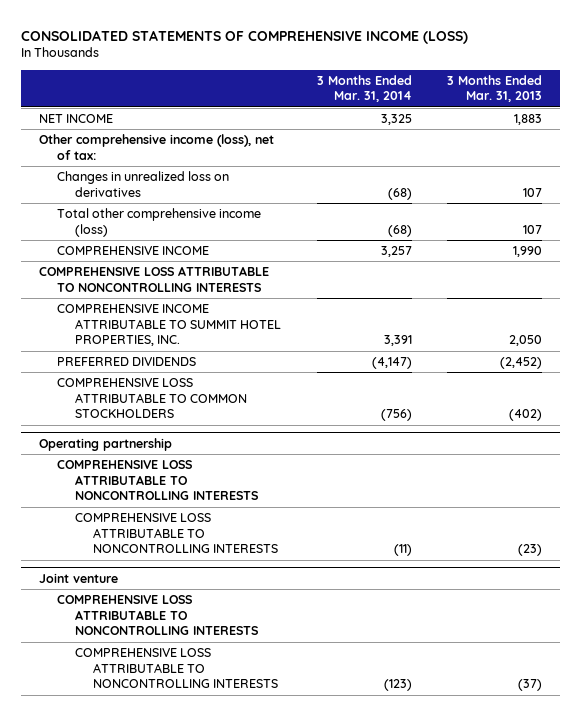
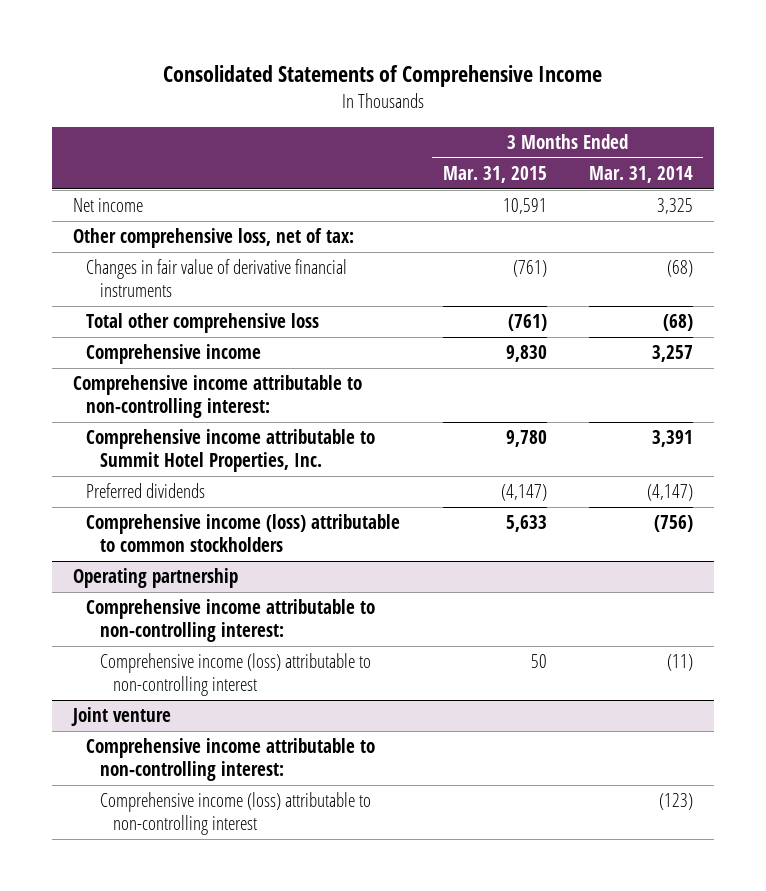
[21,29,469,44] CONSOLIDATED STATEMENTS OF COMPREHENSIVE INCOME (LOSS) -> [162,64,602,87] Consolidated Statements of Comprehensive Income
[447,74,543,103] 3 Months Ended Mar. 31, 2013 -> none
none -> [442,166,547,184] Mar. 31, 2015
[39,114,114,124] NET INCOME -> [73,198,144,213] Net income
[39,134,275,160] Other comprehensive income (loss), net of tax: -> [73,228,355,249] Other comprehensive loss, net of tax:
[57,171,230,197] Changes in unrealized loss on derivatives -> [86,259,348,298] Changes in fair value of derivative financial instruments
[57,208,262,237] Total other comprehensive income (loss) -> [86,313,320,334] Total other comprehensive loss
[57,246,210,256] COMPREHENSIVE INCOME -> [86,344,262,365] Comprehensive income
[39,266,270,292] COMPREHENSIVE LOSS ATTRIBUTABLE TO NONCONTROLLING INTERESTS -> [73,375,363,419] Comprehensive income attributable to non-controlling interest:
[57,304,281,347] COMPREHENSIVE INCOME ATTRIBUTABLE TO SUMMIT HOTEL PROPERTIES, INC. -> [86,429,376,473] Comprehensive income attributable to Summit Hotel Properties, Inc.
[57,357,197,367] PREFERRED DIVIDENDS -> [86,483,206,499] Preferred dividends
[57,378,247,419] COMPREHENSIVE LOSS ATTRIBUTABLE TO COMMON STOCKHOLDERS -> [86,514,401,553] Comprehensive income (loss) attributable to common stockholders
[57,460,258,501] COMPREHENSIVE LOSS ATTRIBUTABLE TO NONCONTROLLING INTERESTS -> [86,599,376,643] Comprehensive income attributable to non-controlling interest:
[74,513,278,554] COMPREHENSIVE LOSS ATTRIBUTABLE TO NONCONTROLLING INTERESTS -> [99,653,371,697] Comprehensive income (loss) attributable to non-controlling interest
[57,595,258,636] COMPREHENSIVE LOSS ATTRIBUTABLE TO NONCONTROLLING INTERESTS -> [86,738,376,782] Comprehensive income attributable to non-controlling interest:
[74,648,278,689] COMPREHENSIVE LOSS ATTRIBUTABLE TO NONCONTROLLING INTERESTS -> [99,792,371,836] Comprehensive income (loss) attributable to non-controlling interest

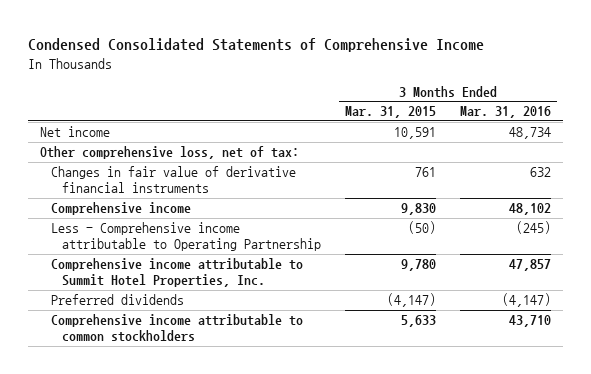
[162,64,602,87] Consolidated Statements of Comprehensive Income -> [28,38,485,53] Condensed Consolidated Statements of Comprehensive Income
[588,166,693,184] Mar. 31, 2014 -> none
none -> [460,106,552,119] Mar. 31, 2016
[86,313,320,334] Total other comprehensive loss -> none
[512,260,547,278] (761) -> [415,167,437,178] 761
[73,375,363,419] Comprehensive income attributable to non-controlling interest: -> none
none -> [51,222,322,252] Less - Comprehensive income attributable to Operating Partnership
[73,568,239,589] Operating partnership -> none
[86,599,376,643] Comprehensive income attributable to non-controlling interest: -> none
[99,653,371,697] Comprehensive income (loss) attributable to non-controlling interest -> none
[71,707,172,727] Joint venture -> none
[86,738,376,782] Comprehensive income attributable to non-controlling interest: -> none
[99,792,371,836] Comprehensive income (loss) attributable to non-controlling interest -> none
[86,514,401,553] Comprehensive income (loss) attributable to common stockholders -> [51,314,304,343] Comprehensive income attributable to common stockholders

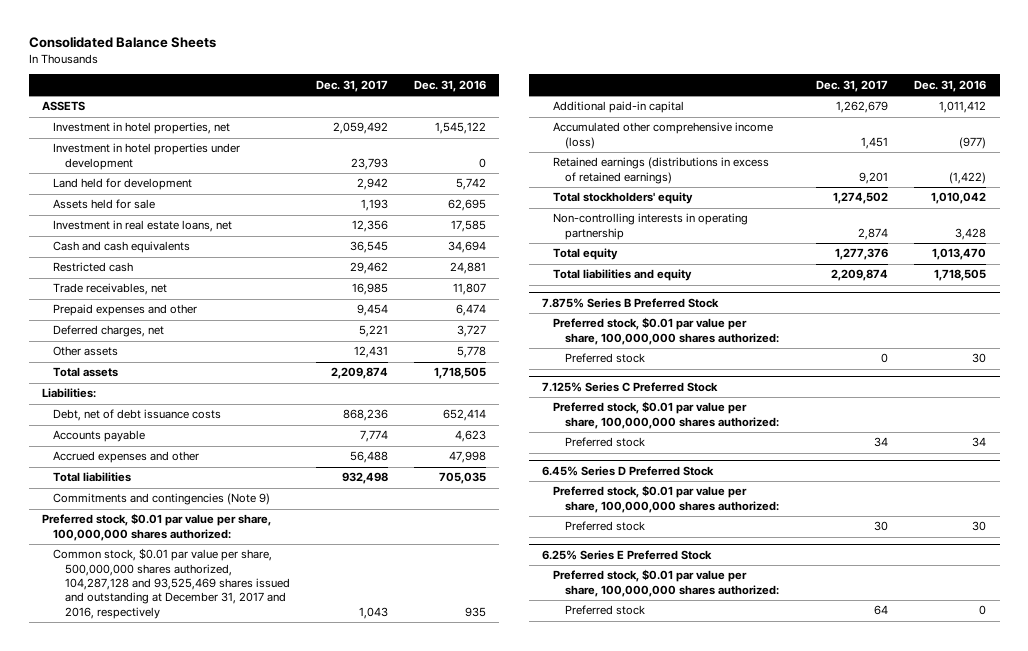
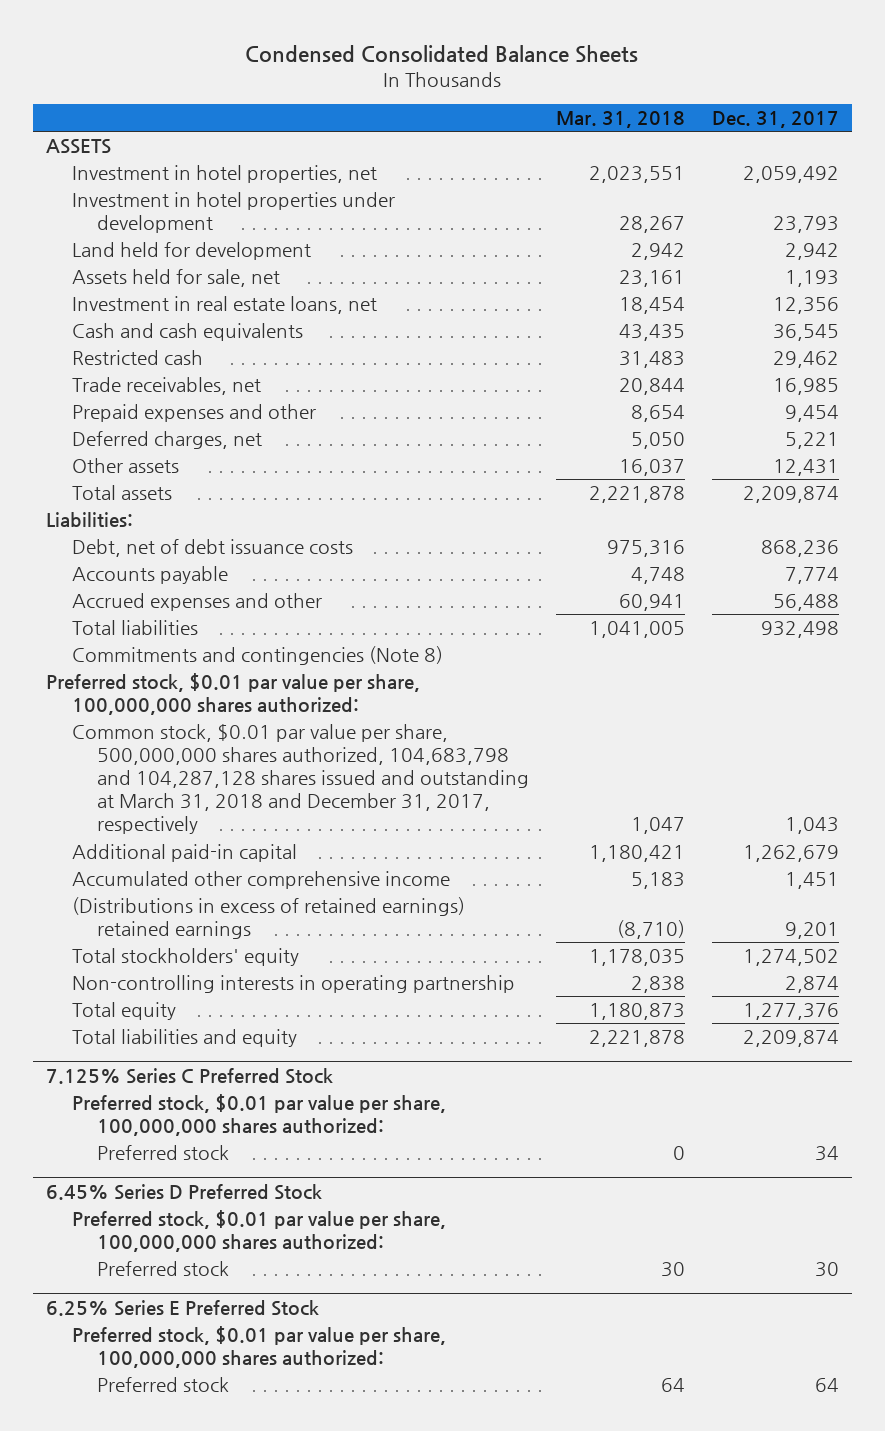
[28,35,216,48] Consolidated Balance Sheets -> [245,44,639,63] Condensed Consolidated Balance Sheets
[414,79,487,92] Dec. 31, 2016 -> none
none -> [556,110,686,128] Mar. 31, 2018
[53,199,156,210] Assets held for sale -> [71,269,280,288] Assets held for sale, net
[53,493,271,506] Commitments and contingencies (Note 9) -> [71,646,443,666] Commitments and contingencies (Note 8)
[53,548,290,619] Common stock, $0.01 par value per share, 500,000,000 shares authorized, 104,287,128 and 93,525,469 shares issued and outstanding at December 31, 2017 and 2016, respectively -> [71,724,530,835] Common stock, $0.01 par value per share, 500,000,000 shares authorized, 104,683,798 and 104,287,128 shares issued and outstanding at March 31, 2018 and December 31, 2017, respectively
[553,122,774,149] Accumulated other comprehensive income (loss) -> [71,871,450,890] Accumulated other comprehensive income
[553,157,770,184] Retained earnings (distributions in excess of retained earnings) -> [71,897,465,940] (Distributions in excess of retained earnings) retained earnings
[541,297,719,308] 7.875% Series B Preferred Stock -> none
[553,317,780,345] Preferred stock, $0.01 par value per share, 100,000,000 shares authorized: -> none
[565,353,646,364] Preferred stock -> none

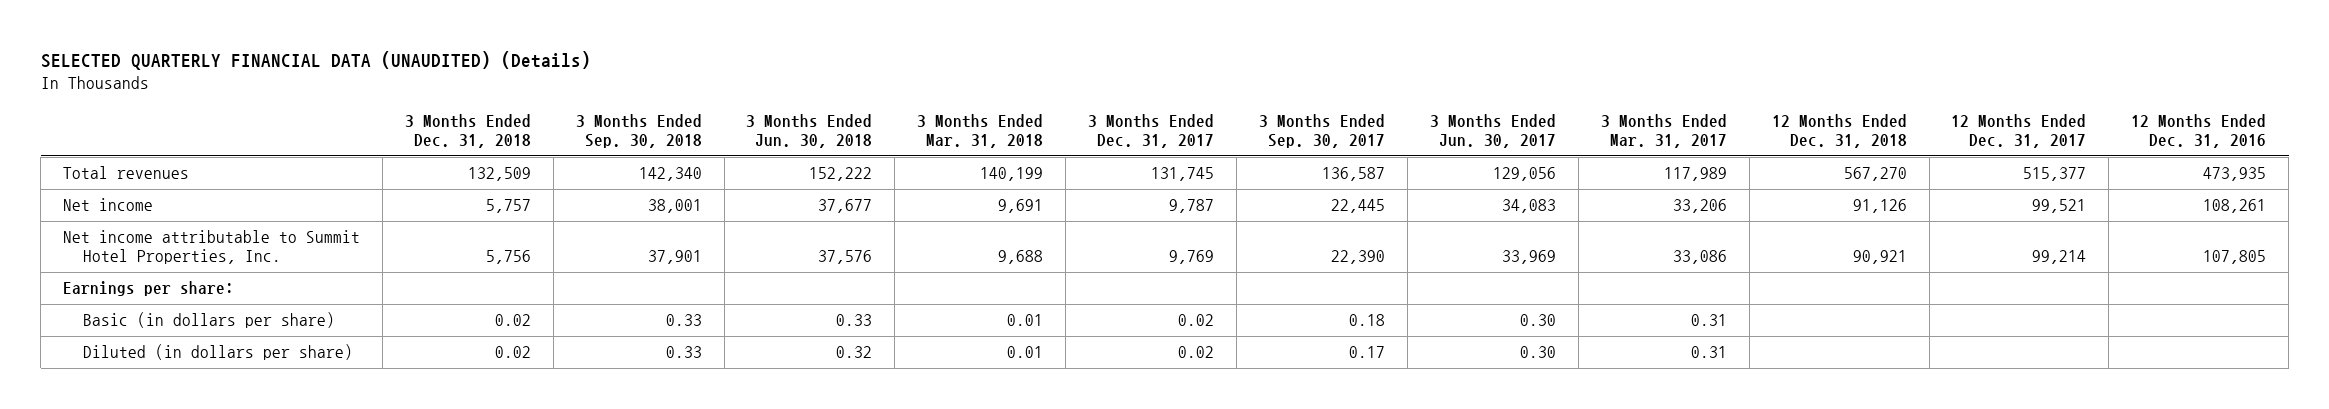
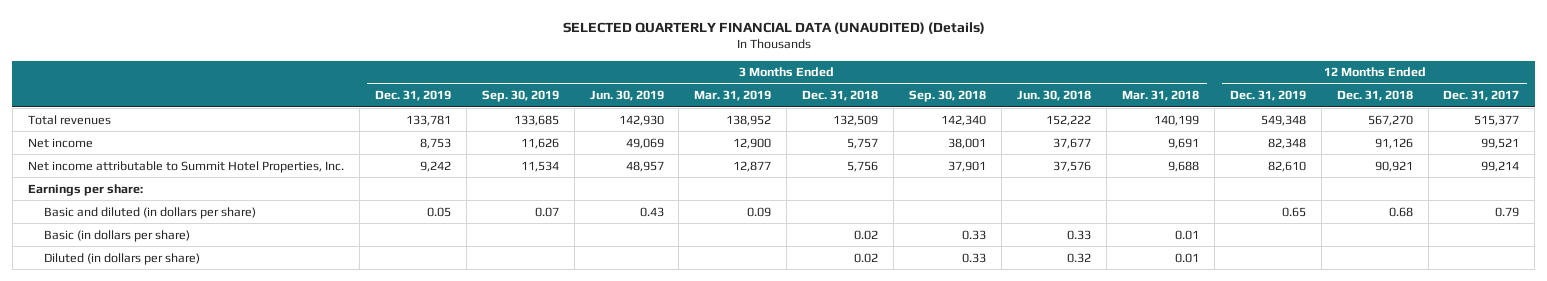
[1088,114,1215,149] 3 Months Ended Dec. 31, 2017 -> none
[1259,114,1386,149] 3 Months Ended Sep. 30, 2017 -> none
[1429,114,1556,149] 3 Months Ended Jun. 30, 2017 -> none
[1600,114,1727,149] 3 Months Ended Mar. 31, 2017 -> none
[2131,114,2267,149] 12 Months Ended Dec. 31, 2016 -> none
none -> [374,90,451,102] Dec. 31, 2019
none -> [481,90,559,103] Sep. 30, 2019
none -> [589,90,664,102] Jun. 30, 2019
none -> [694,90,772,102] Mar. 31, 2019
none -> [1229,90,1306,102] Dec. 31, 2019
none -> [43,206,256,219] Basic and diluted (in dollars per share)

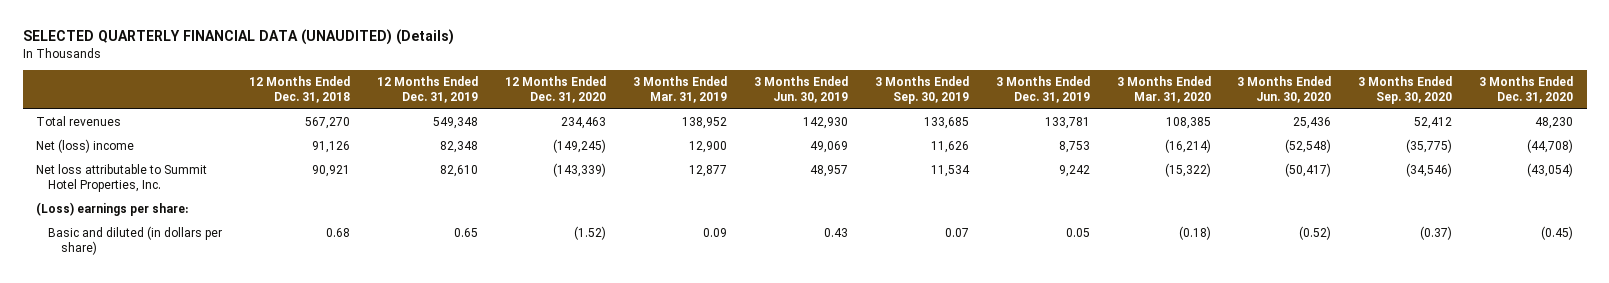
[802,90,879,102] Dec. 31, 2018 -> none
[909,90,987,103] Sep. 30, 2018 -> none
[1016,90,1091,102] Jun. 30, 2018 -> none
[1121,90,1199,102] Mar. 31, 2018 -> none
[1443,90,1520,102] Dec. 31, 2017 -> none
none -> [505,76,607,103] 12 Months Ended Dec. 31, 2020
none -> [1116,76,1211,103] 3 Months Ended Mar. 31, 2020
none -> [1237,76,1332,103] 3 Months Ended Jun. 30, 2020
none -> [1358,76,1453,104] 3 Months Ended Sep. 30, 2020
none -> [1479,76,1574,103] 3 Months Ended Dec. 31, 2020
[27,137,93,148] Net income -> [35,139,134,154] Net (loss) income
[27,160,344,173] Net income attributable to Summit Hotel Properties, Inc. -> [35,164,207,193] Net loss attributable to Summit Hotel Properties, Inc.
[27,183,143,196] Earnings per share: -> [35,202,188,217] (Loss) earnings per share:
[43,229,190,242] Basic (in dollars per share) -> none
[43,252,200,265] Diluted (in dollars per share) -> none

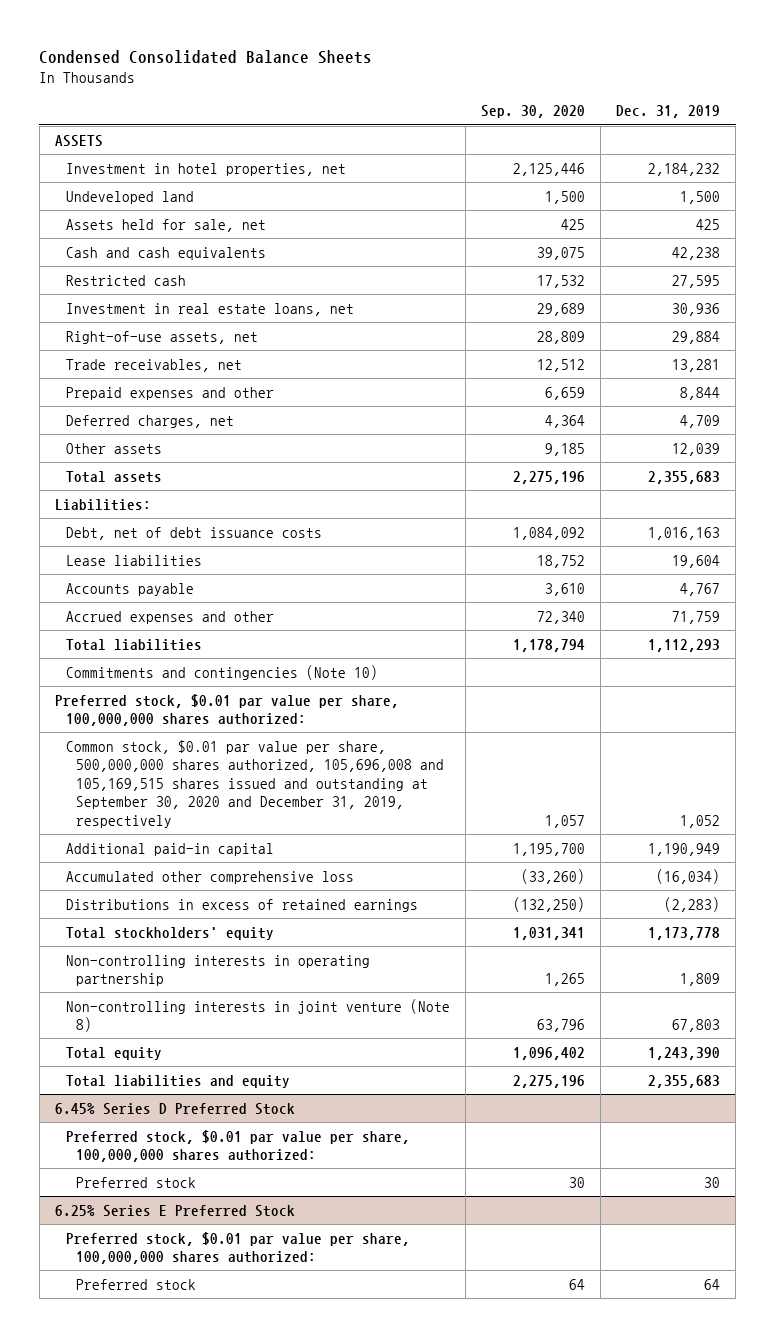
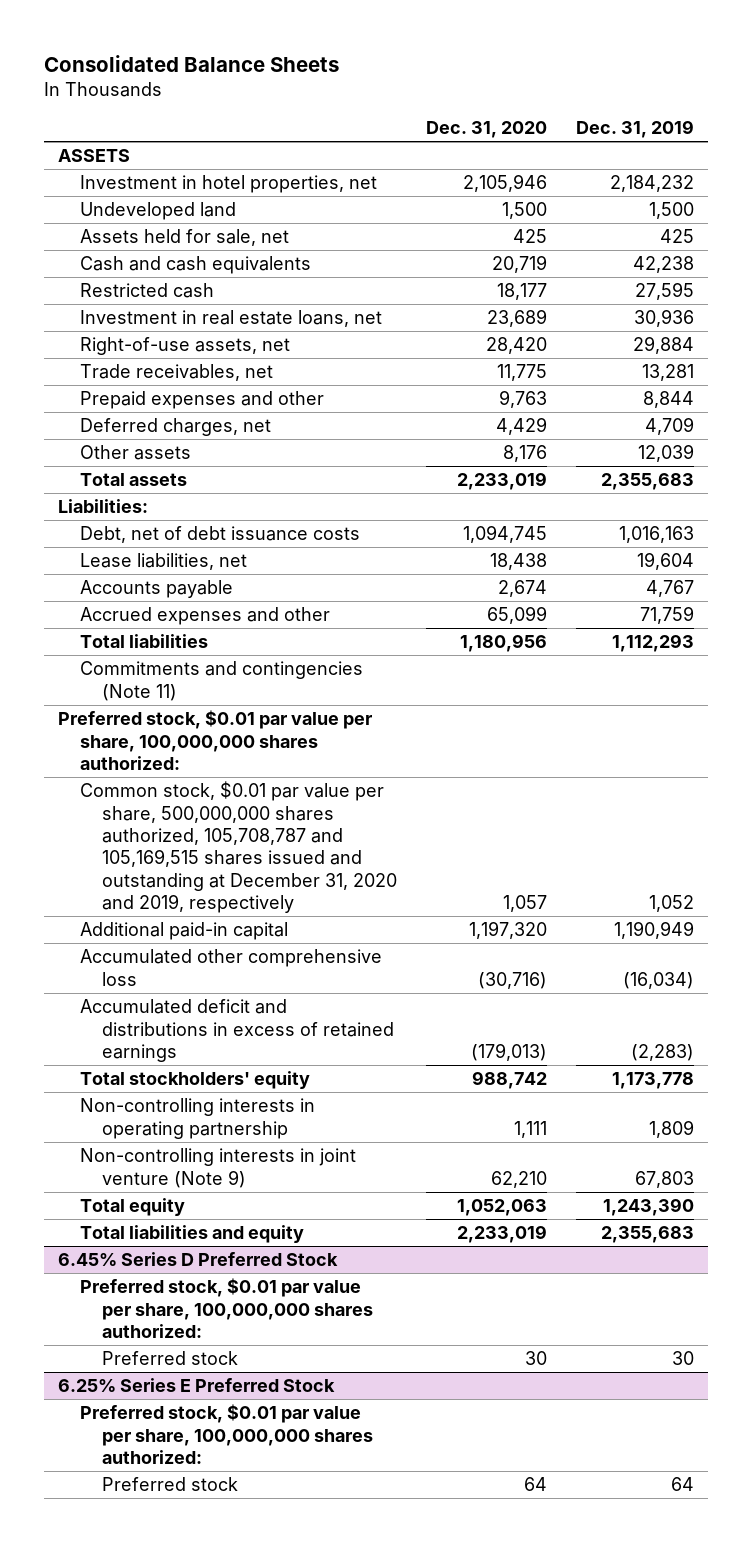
[39,50,373,65] Condensed Consolidated Balance Sheets -> [43,54,339,72] Consolidated Balance Sheets
[481,105,586,119] Sep. 30, 2020 -> none
none -> [426,120,548,138] Dec. 31, 2020
[65,554,202,566] Lease liabilities -> [80,553,248,571] Lease liabilities, net
[65,664,378,680] Commitments and contingencies (Note 10) -> [80,661,364,701] Commitments and contingencies (Note 11)
[65,739,445,828] Common stock, $0.01 par value per share, 500,000,000 shares authorized, 105,696,008 and 105,169,515 shares issued and outstanding at September 30, 2020 and December 31, 2019, respectively -> [80,781,398,914] Common stock, $0.01 par value per share, 500,000,000 shares authorized, 105,708,787 and 105,169,515 shares issued and outstanding at December 31, 2020 and 2019, respectively
[65,898,418,912] Distributions in excess of retained earnings -> [80,999,395,1063] Accumulated deficit and distributions in excess of retained earnings
[65,998,450,1033] Non-controlling interests in joint venture (Note 8) -> [80,1148,357,1188] Non-controlling interests in joint venture (Note 9)

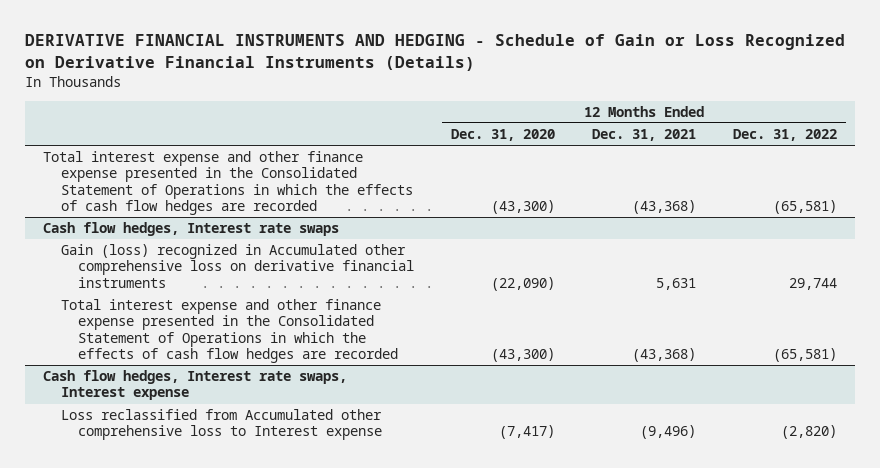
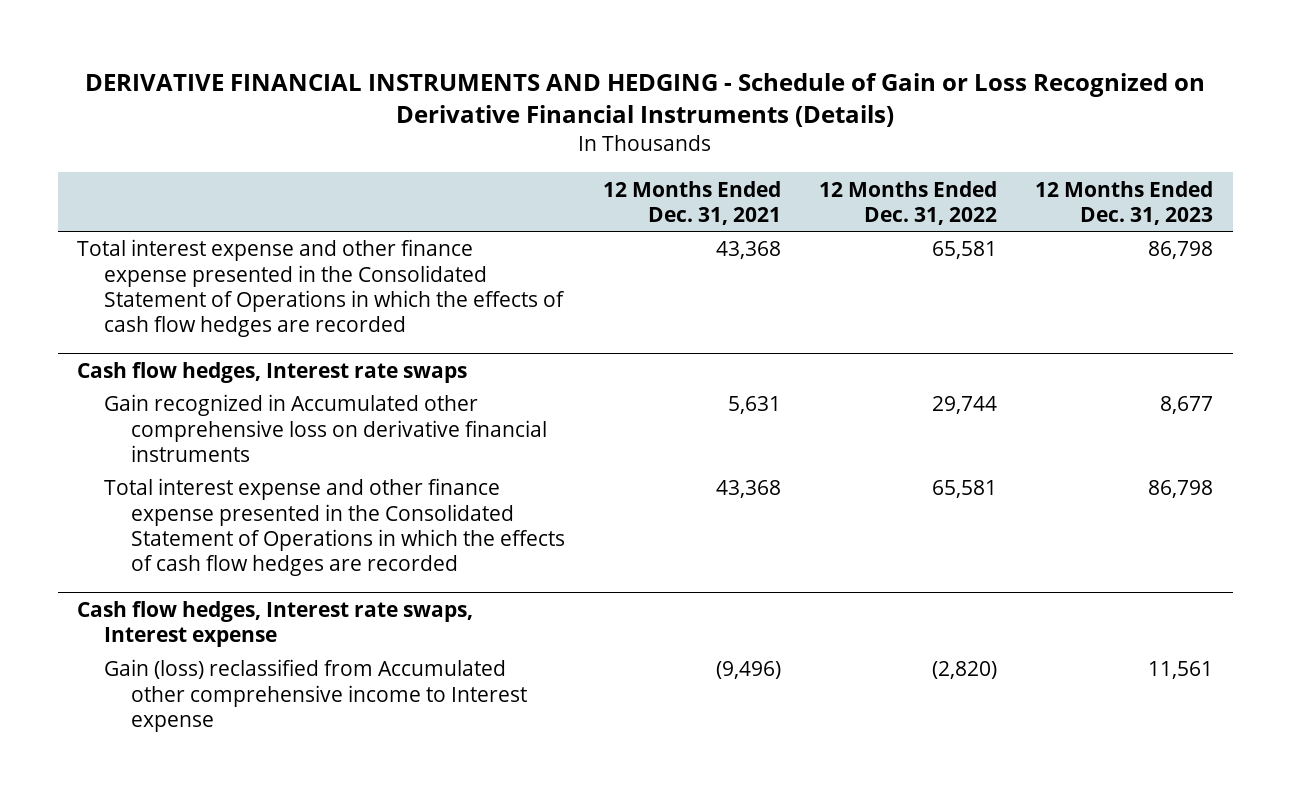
[451,129,556,142] Dec. 31, 2020 -> none
none -> [1035,180,1214,225] 12 Months Ended Dec. 31, 2023
[632,199,697,214] (43,368) -> [716,241,782,260] 43,368
[772,199,837,214] (65,581) -> [932,241,998,260] 65,581
[60,244,415,288] Gain (loss) recognized in Accumulated other comprehensive loss on derivative financial instruments -> [104,394,547,462] Gain recognized in Accumulated other comprehensive loss on derivative financial instruments
[632,347,697,362] (43,368) -> [716,480,782,499] 43,368
[772,347,837,362] (65,581) -> [932,480,998,499] 65,581
[60,409,383,441] Loss reclassified from Accumulated other comprehensive loss to Interest expense -> [104,659,527,732] Gain (loss) reclassified from Accumulated other comprehensive income to Interest expense

